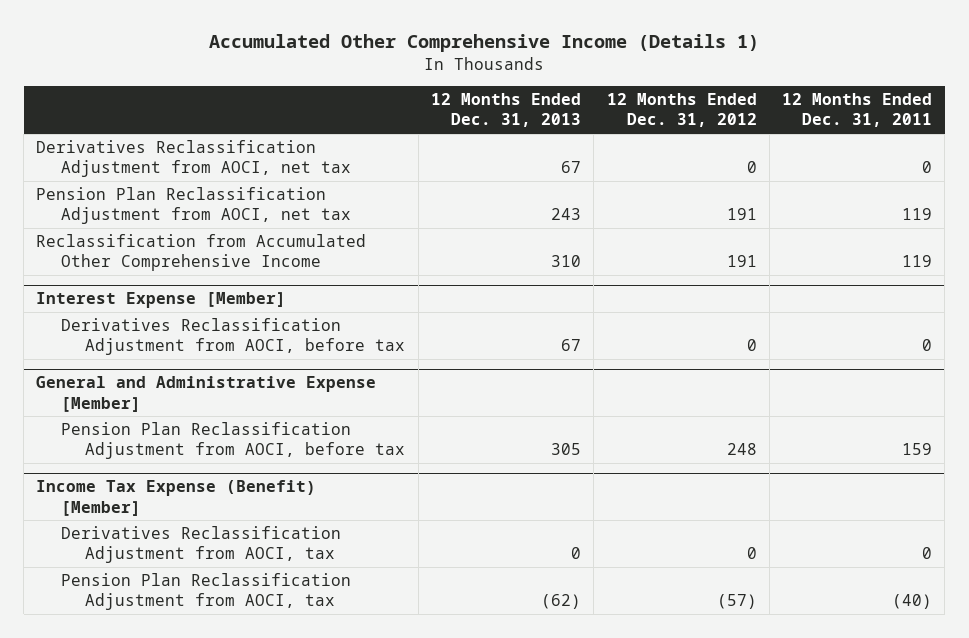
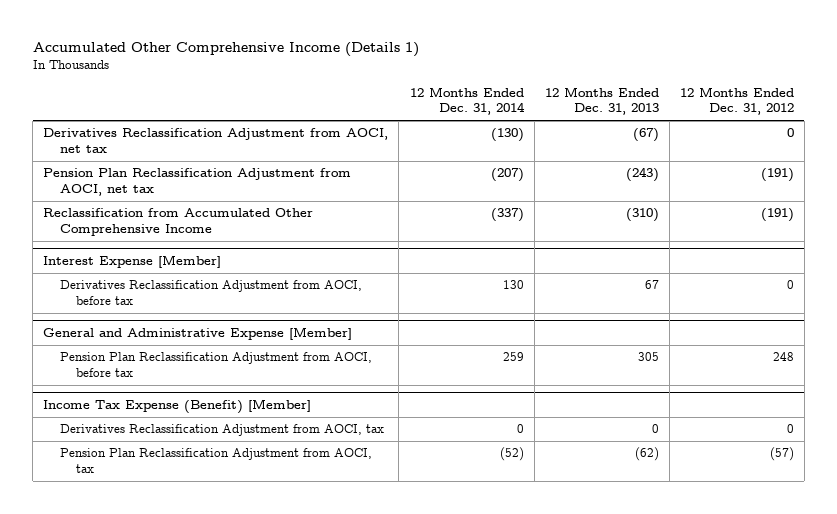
[782,93,933,128] 12 Months Ended Dec. 31, 2011 -> none
none -> [409,87,525,116] 12 Months Ended Dec. 31, 2014
[560,161,581,174] 67 -> [632,128,659,143] (67)
[550,208,581,221] 243 -> [625,167,659,183] (243)
[726,208,757,221] 191 -> [760,168,794,183] (191)
[550,255,581,268] 310 -> [625,208,659,223] (310)
[726,255,757,268] 191 -> [760,208,794,223] (191)

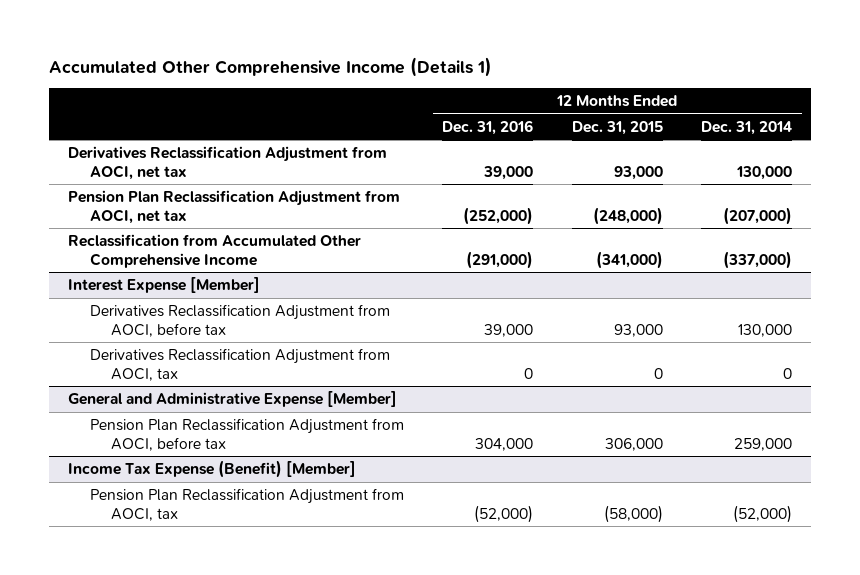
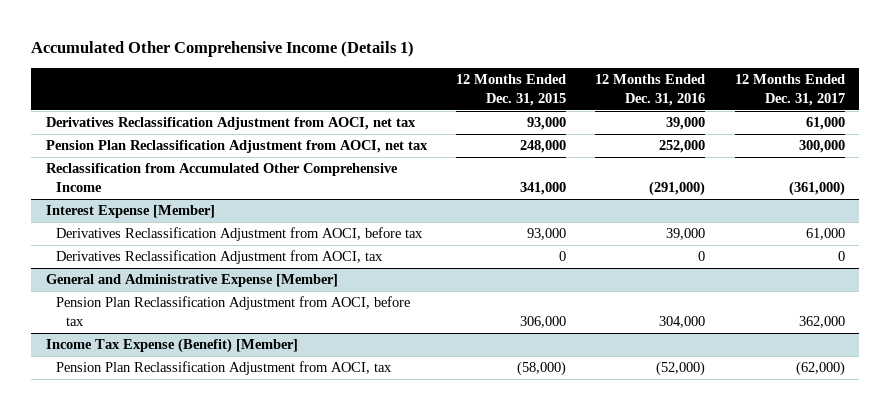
[701,120,793,135] Dec. 31, 2014 -> none
none -> [734,74,845,106] 12 Months Ended Dec. 31, 2017
[463,206,534,225] (252,000) -> [659,140,706,154] 252,000
[592,206,663,225] (248,000) -> [519,140,566,154] 248,000
[595,250,663,269] (341,000) -> [519,181,566,195] 341,000

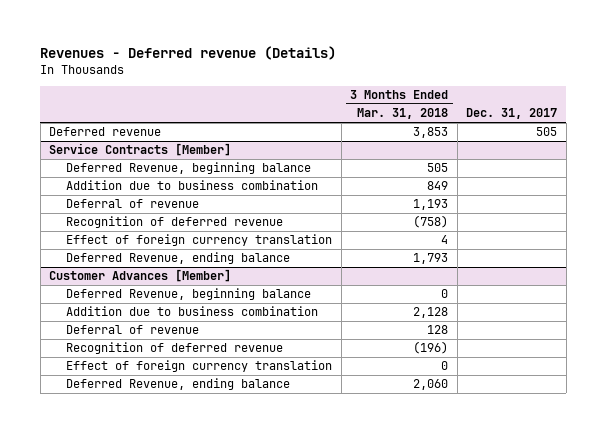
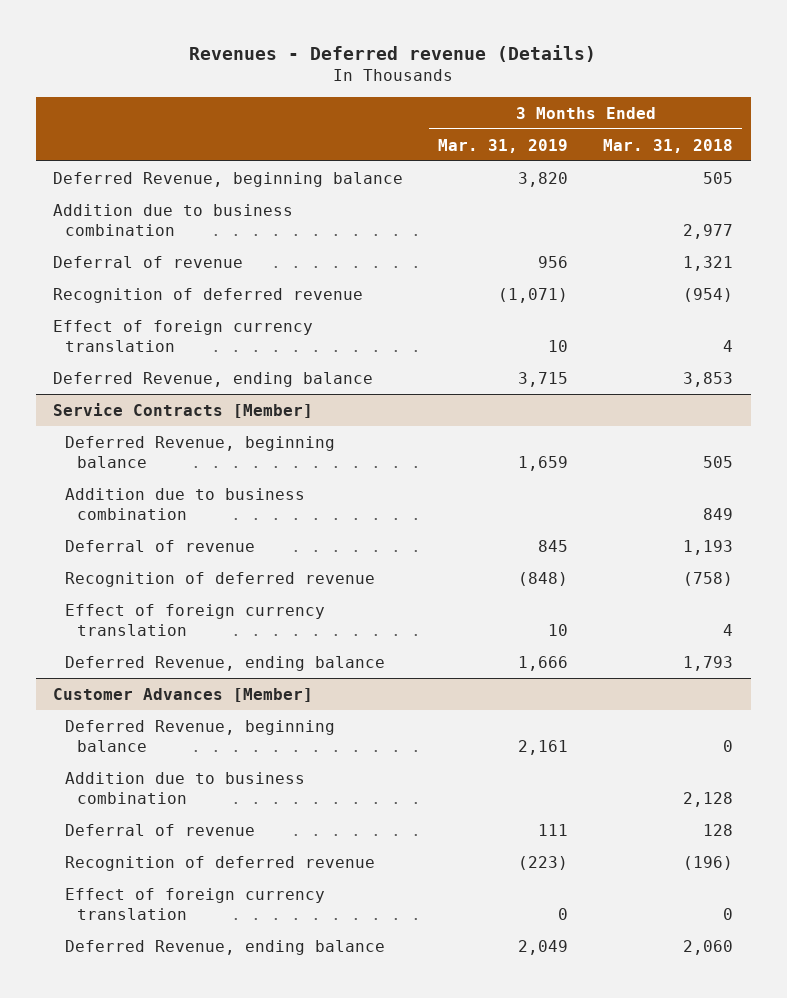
[466,108,558,120] Dec. 31, 2017 -> none
none -> [438,138,569,153] Mar. 31, 2019
none -> [53,171,404,187] Deferred Revenue, beginning balance
none -> [53,203,294,236] Addition due to business combination
none -> [53,255,244,268] Deferral of revenue
none -> [53,287,364,303] Recognition of deferred revenue
none -> [53,319,314,352] Effect of foreign currency translation
[49,127,162,137] Deferred revenue -> [53,371,374,387] Deferred Revenue, ending balance

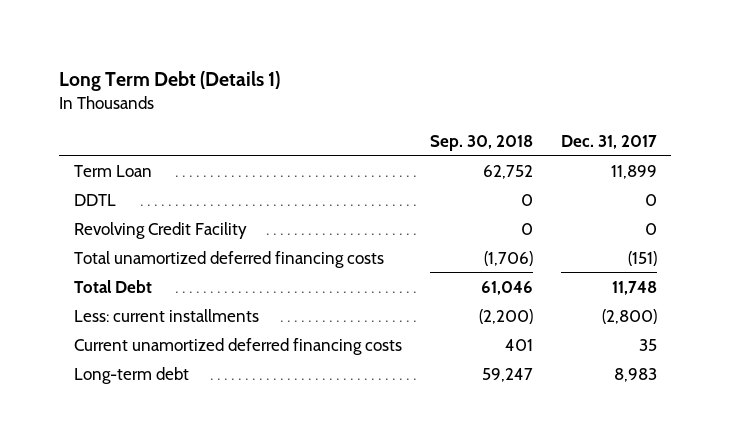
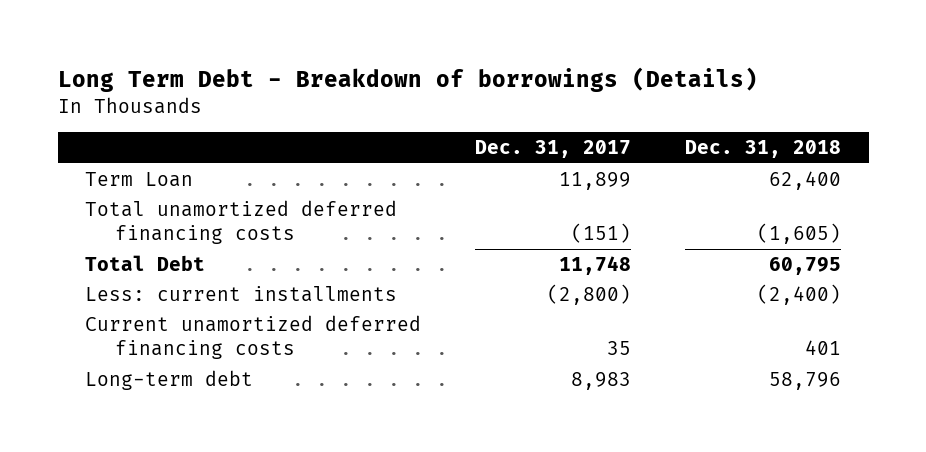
[59,71,281,92] Long Term Debt (Details 1) -> [57,67,758,93] Long Term Debt - Breakdown of borrowings (Details)
[429,134,533,151] Sep. 30, 2018 -> none
none -> [685,140,842,159] Dec. 31, 2018
[73,193,116,206] DDTL -> none
[73,221,247,239] Revolving Credit Facility -> none

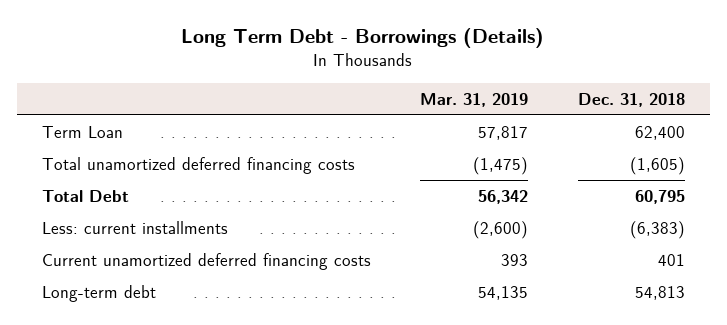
[57,67,758,93] Long Term Debt - Breakdown of borrowings (Details) -> [181,28,545,49] Long Term Debt - Borrowings (Details)
[475,140,632,159] Dec. 31, 2017 -> none
none -> [420,92,529,107] Mar. 31, 2019
[757,283,842,305] (2,400) -> [629,220,685,239] (6,383)
[769,371,842,390] 58,796 -> [634,285,685,300] 54,813

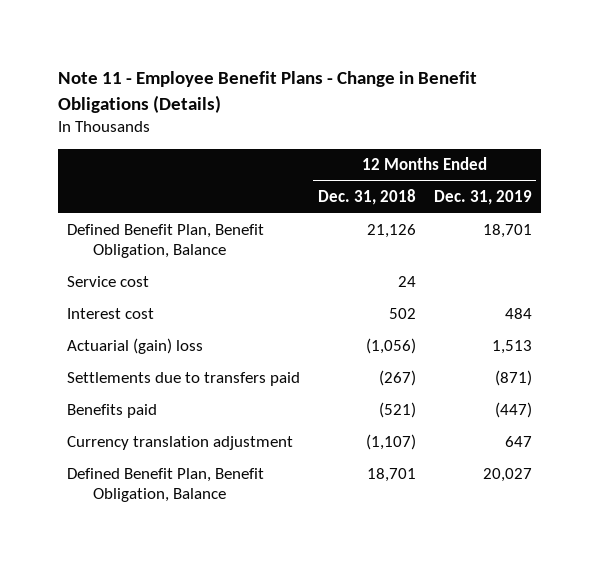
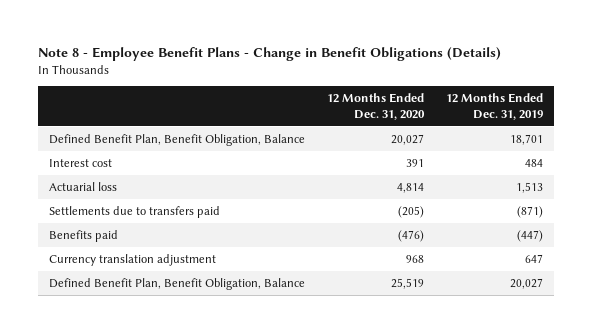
[58,70,478,113] Note 11 - Employee Benefit Plans - Change in Benefit Obligations (Details) -> [38,47,502,62] Note 8 - Employee Benefit Plans - Change in Benefit Obligations (Details)
[317,189,416,206] Dec. 31, 2018 -> none
none -> [327,93,426,120] 12 Months Ended Dec. 31, 2020
[67,276,150,288] Service cost -> none
[67,338,204,355] Actuarial (gain) loss -> [49,182,118,192] Actuarial loss

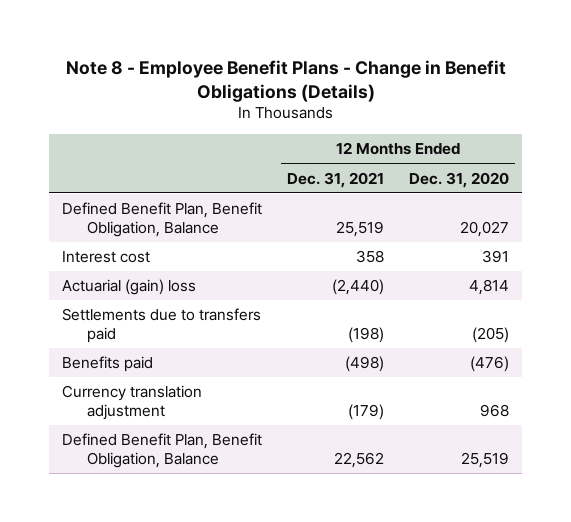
[446,93,544,120] 12 Months Ended Dec. 31, 2019 -> none
none -> [287,171,385,188] Dec. 31, 2021
[49,182,118,192] Actuarial loss -> [62,279,197,296] Actuarial (gain) loss

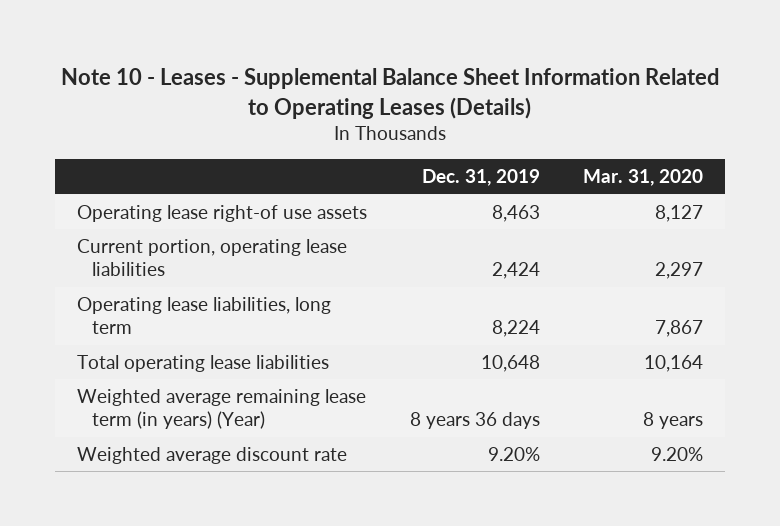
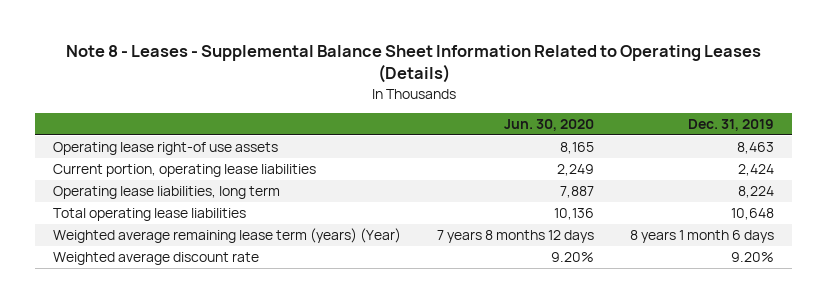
[61,67,720,119] Note 10 - Leases - Supplemental Balance Sheet Information Related to Operating Leases (Details) -> [65,45,761,84] Note 8 - Leases - Supplemental Balance Sheet Information Related to Operating Leases (Details)
[583,169,704,187] Mar. 31, 2020 -> none
none -> [504,119,595,132] Jun. 30, 2020
[76,389,366,430] Weighted average remaining lease term (in years) (Year) -> [53,228,402,244] Weighted average remaining lease term (years) (Year)
[410,412,541,430] 8 years 36 days -> [629,230,774,244] 8 years 1 month 6 days

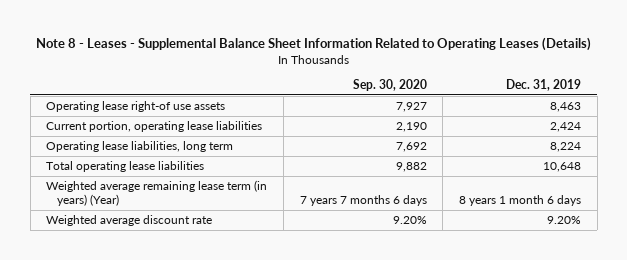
[504,119,595,132] Jun. 30, 2020 -> none
none -> [352,78,427,91] Sep. 30, 2020
[53,228,402,244] Weighted average remaining lease term (years) (Year) -> [46,179,268,206] Weighted average remaining lease term (in years) (Year)

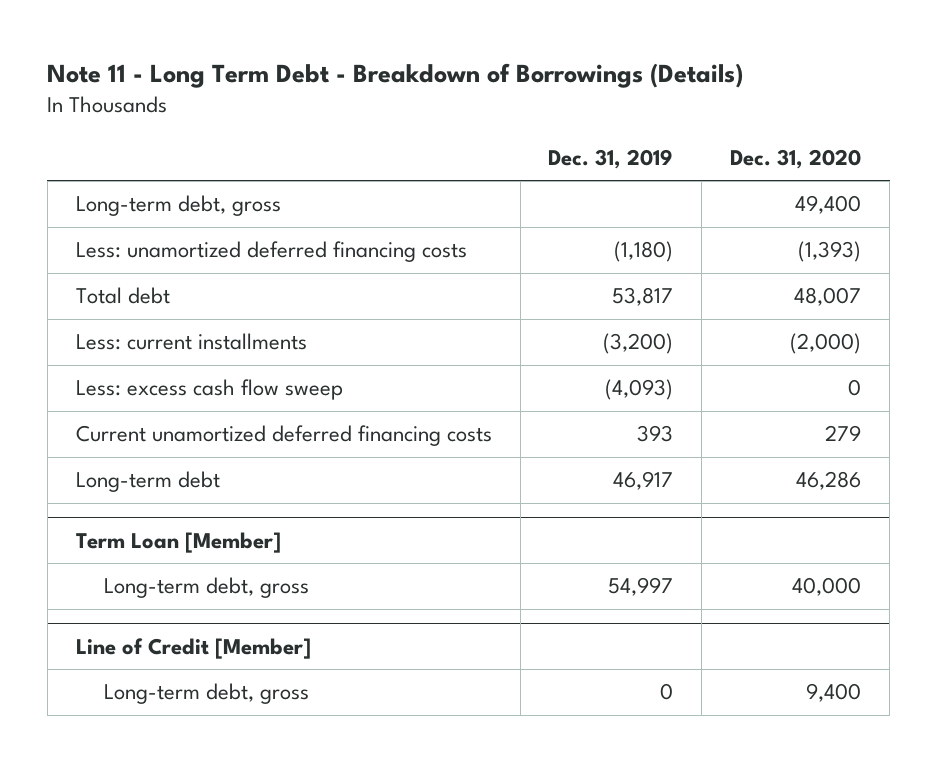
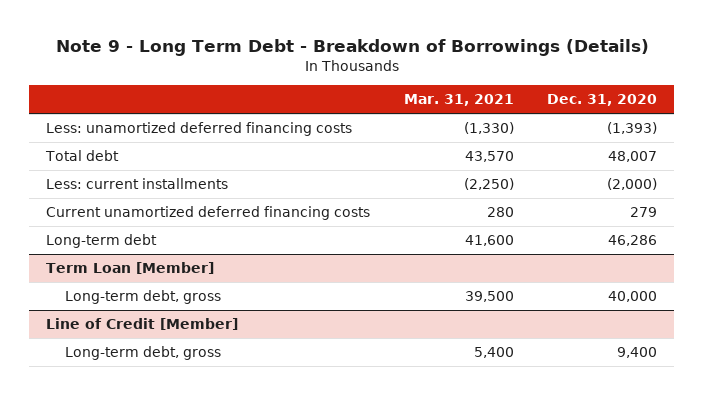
[47,62,744,88] Note 11 - Long Term Debt - Breakdown of Borrowings (Details) -> [55,38,649,56] Note 9 - Long Term Debt - Breakdown of Borrowings (Details)
[548,148,674,169] Dec. 31, 2019 -> none
none -> [403,94,514,107] Mar. 31, 2021
[75,195,281,217] Long-term debt, gross -> none
[75,379,343,401] Less: excess cash flow sweep -> none

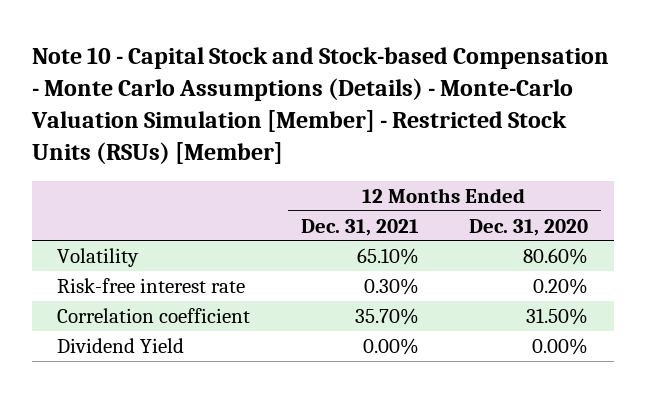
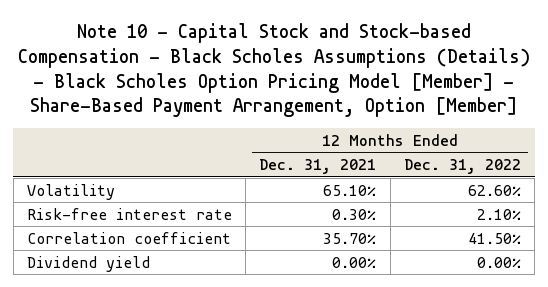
[30,46,609,165] Note 10 - Capital Stock and Stock-based Compensation - Monte Carlo Assumptions (Details) - Monte-Carlo Valuation Simulation [Member] - Restricted Stock Units (RSUs) [Member] -> [17,22,530,118] Note 10 - Capital Stock and Stock-based Compensation - Black Scholes Assumptions (Details) - Black Scholes Option Pricing Model [Member] - Share-Based Payment Arrangement, Option [Member]
[469,218,589,236] Dec. 31, 2020 -> none
none -> [403,159,521,175] Dec. 31, 2022
[56,337,184,353] Dividend Yield -> [26,255,150,272] Dividend yield

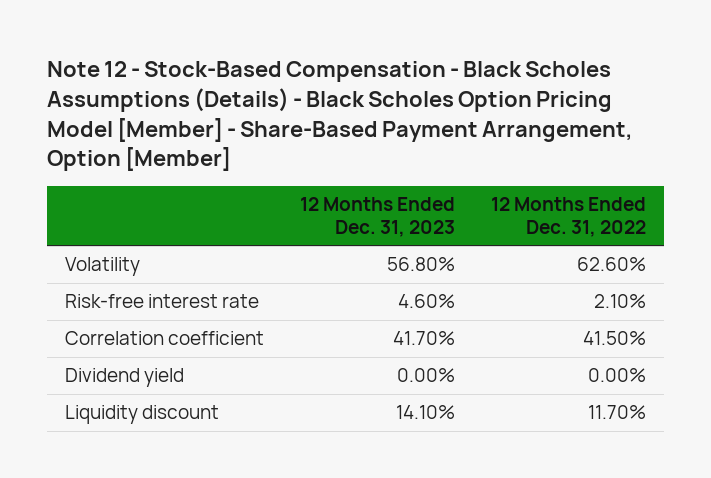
[17,22,530,118] Note 10 - Capital Stock and Stock-based Compensation - Black Scholes Assumptions (Details) - Black Scholes Option Pricing Model [Member] - Share-Based Payment Arrangement, Option [Member] -> [47,61,634,172] Note 12 - Stock-Based Compensation - Black Scholes Assumptions (Details) - Black Scholes Option Pricing Model [Member] - Share-Based Payment Arrangement, Option [Member]
[259,159,377,175] Dec. 31, 2021 -> none
none -> [300,197,456,238] 12 Months Ended Dec. 31, 2023
none -> [65,405,220,425] Liquidity discount

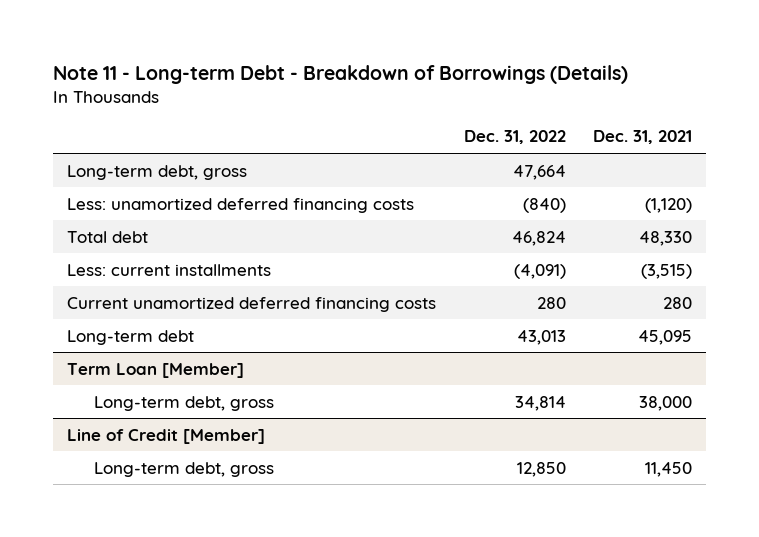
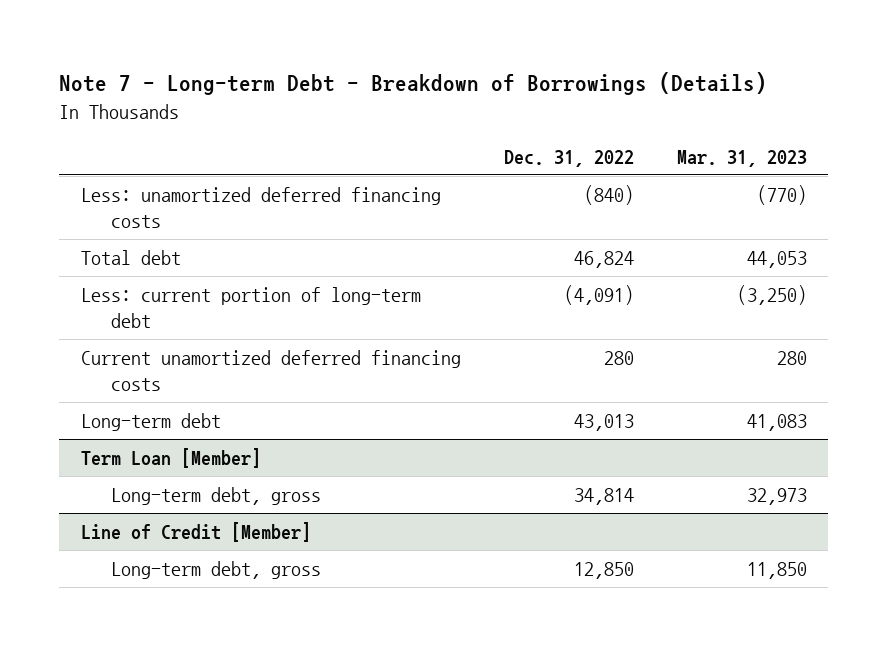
[53,64,629,84] Note 11 - Long-term Debt - Breakdown of Borrowings (Details) -> [59,72,768,96] Note 7 - Long-term Debt - Breakdown of Borrowings (Details)
[593,130,693,145] Dec. 31, 2021 -> none
none -> [676,149,807,167] Mar. 31, 2023
[67,164,248,180] Long-term debt, gross -> none
[67,263,272,276] Less: current installments -> [80,287,421,328] Less: current portion of long-term debt

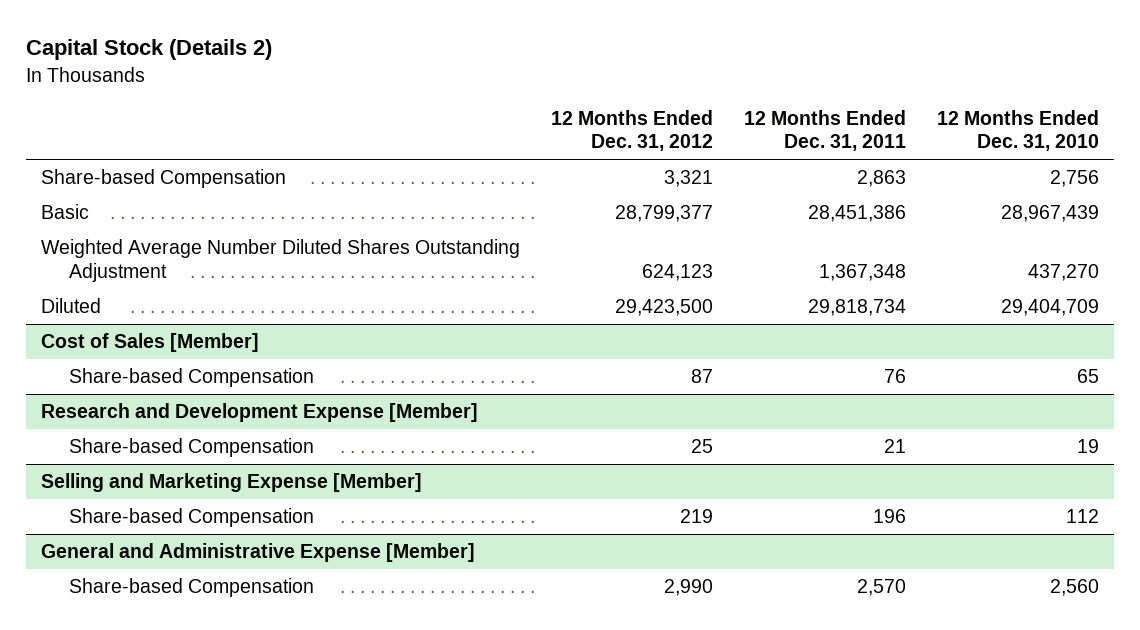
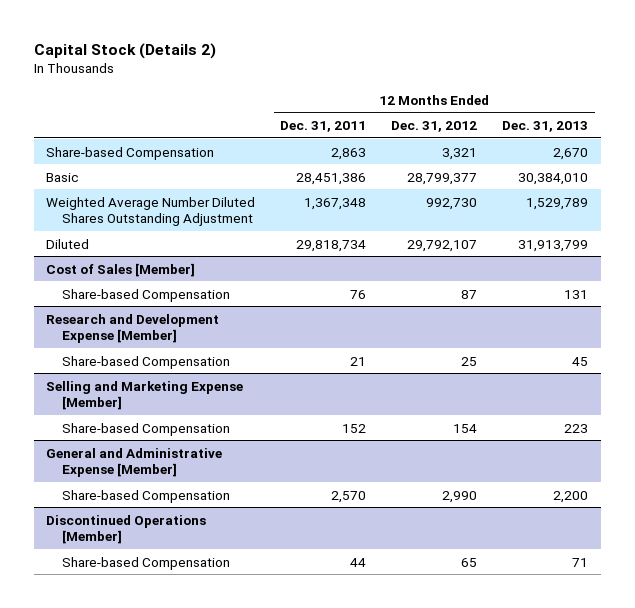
[936,110,1099,152] 12 Months Ended Dec. 31, 2010 -> none
none -> [502,121,589,133] Dec. 31, 2013
[641,263,713,281] 624,123 -> [426,197,478,210] 992,730
[614,299,713,317] 29,423,500 -> [407,239,478,252] 29,792,107
[679,509,713,524] 219 -> [453,423,478,433] 154
[872,509,906,524] 196 -> [342,423,367,433] 152
none -> [46,514,207,544] Discontinued Operations [Member]
none -> [62,556,231,570] Share-based Compensation

